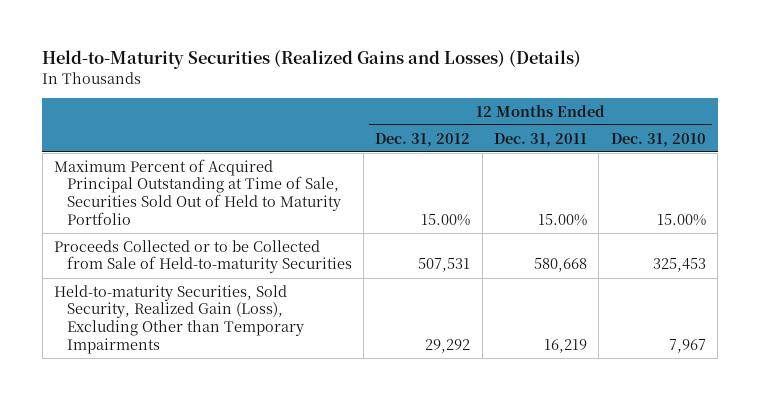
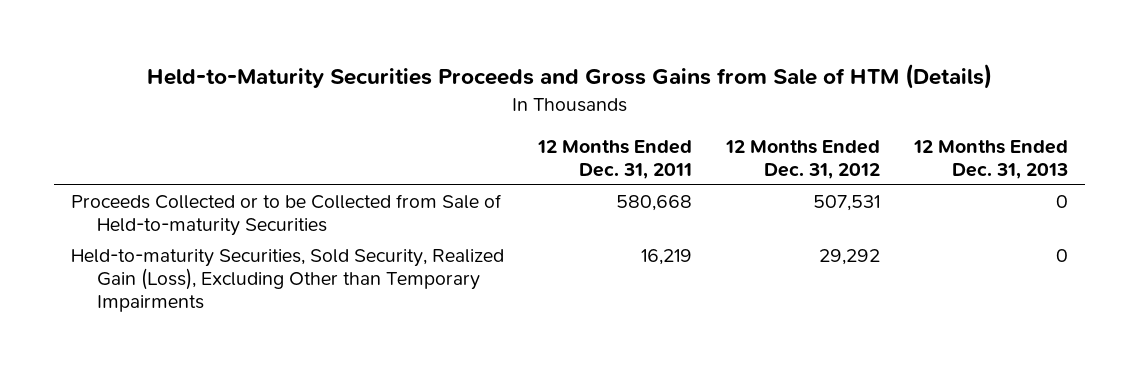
[42,50,582,70] Held-to-Maturity Securities (Realized Gains and Losses) (Details) -> [146,64,992,90] Held-to-Maturity Securities Proceeds and Gross Gains from Sale of HTM (Details)
[610,132,706,147] Dec. 31, 2010 -> none
none -> [913,139,1069,179] 12 Months Ended Dec. 31, 2013
[53,158,341,225] Maximum Percent of Acquired Principal Outstanding at Time of Sale, Securities Sold Out of Held to Maturity Portfolio -> none

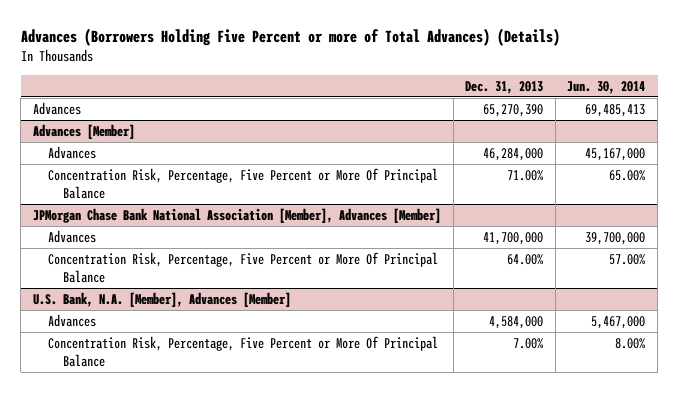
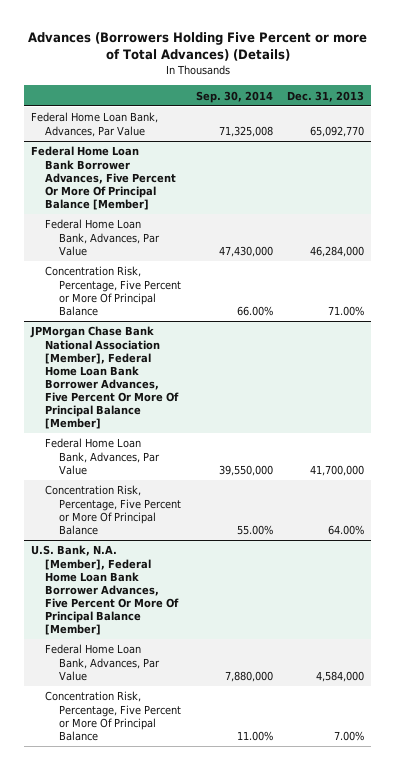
[567,80,646,94] Jun. 30, 2014 -> none
none -> [195,90,273,103] Sep. 30, 2014
[32,101,81,115] Advances -> none
[32,123,135,139] Advances [Member] -> none
none -> [31,112,159,137] Federal Home Loan Bank, Advances, Par Value
none -> [31,146,177,210] Federal Home Loan Bank Borrower Advances, Five Percent Or More Of Principal Balance [Member]
[47,145,96,159] Advances -> [45,219,161,256] Federal Home Loan Bank, Advances, Par Value
[32,207,441,223] JPMorgan Chase Bank National Association [Member], Advances [Member] -> none
none -> [30,326,180,429] JPMorgan Chase Bank National Association [Member], Federal Home Loan Bank Borrower Advances, Five Percent Or More Of Principal Balance [Member]
[47,229,96,243] Advances -> [45,438,161,475] Federal Home Loan Bank, Advances, Par Value
[32,291,291,307] U.S. Bank, N.A. [Member], Advances [Member] -> none
none -> [31,545,180,635] U.S. Bank, N.A. [Member], Federal Home Loan Bank Borrower Advances, Five Percent Or More Of Principal Balance [Member]
[47,313,96,327] Advances -> [45,644,161,681] Federal Home Loan Bank, Advances, Par Value

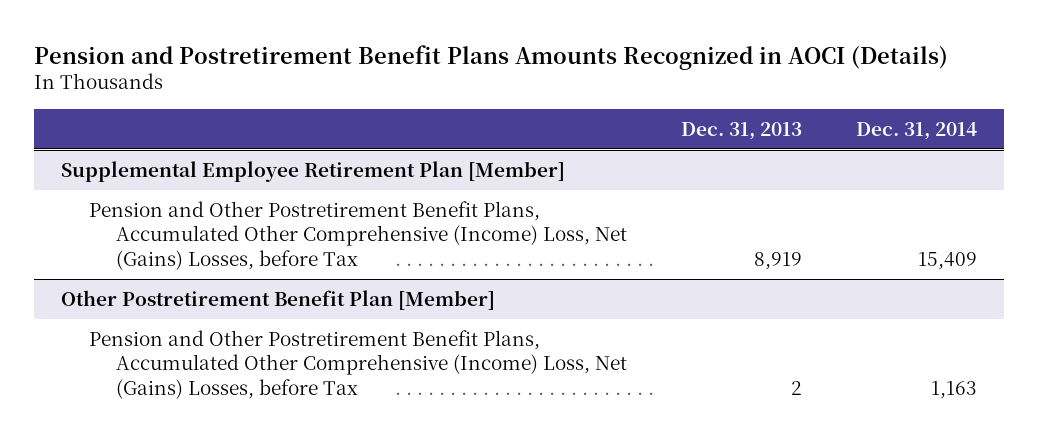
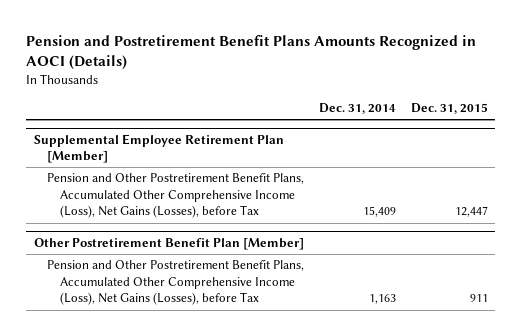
[681,121,803,140] Dec. 31, 2013 -> none
none -> [410,103,488,115] Dec. 31, 2015
[88,200,628,270] Pension and Other Postretirement Benefit Plans, Accumulated Other Comprehensive (Income) Loss, Net (Gains) Losses, before Tax -> [46,173,304,219] Pension and Other Postretirement Benefit Plans, Accumulated Other Comprehensive Income (Loss), Net Gains (Losses), before Tax
[88,329,628,399] Pension and Other Postretirement Benefit Plans, Accumulated Other Comprehensive (Income) Loss, Net (Gains) Losses, before Tax -> [46,260,304,306] Pension and Other Postretirement Benefit Plans, Accumulated Other Comprehensive Income (Loss), Net Gains (Losses), before Tax

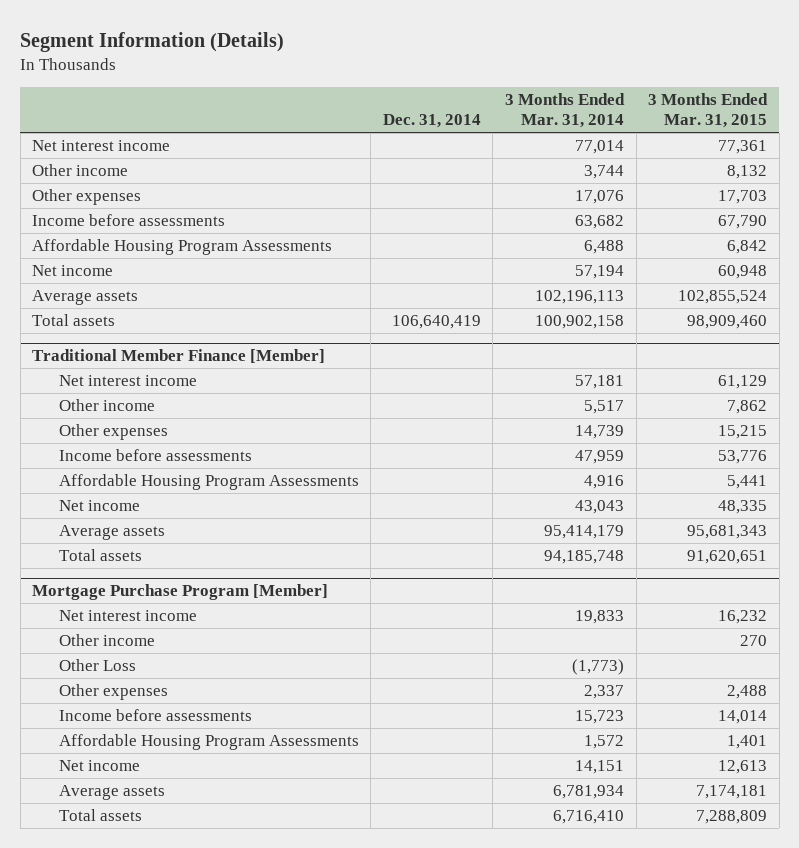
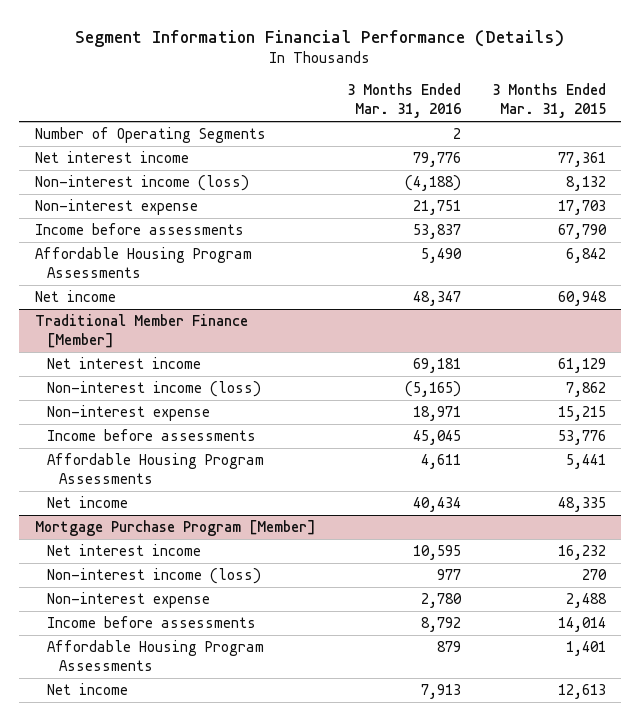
[20,31,285,52] Segment Information (Details) -> [75,29,565,47] Segment Information Financial Performance (Details)
[382,114,481,129] Dec. 31, 2014 -> none
[504,93,625,129] 3 Months Ended Mar. 31, 2014 -> none
none -> [346,83,461,119] 3 Months Ended Mar. 31, 2016
none -> [34,127,266,144] Number of Operating Segments
[32,163,129,176] Other income -> [34,175,249,192] Non-interest income (loss)
[32,188,142,205] Other expenses -> [34,199,198,216] Non-interest expense
[32,289,139,305] Average assets -> none
[32,313,116,326] Total assets -> none
[58,398,155,411] Other income -> [46,381,261,398] Non-interest income (loss)
[58,423,168,440] Other expenses -> [46,405,210,422] Non-interest expense
[58,524,165,540] Average assets -> none
[58,548,142,561] Total assets -> none
[58,658,136,671] Other Loss -> none
[58,633,155,646] Other income -> [46,568,261,585] Non-interest income (loss)
[58,683,168,700] Other expenses -> [46,592,210,609] Non-interest expense
[58,784,165,800] Average assets -> none
[58,808,142,821] Total assets -> none

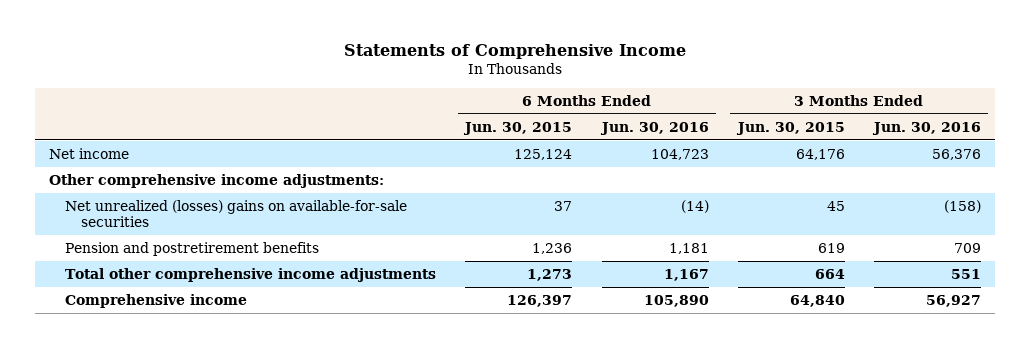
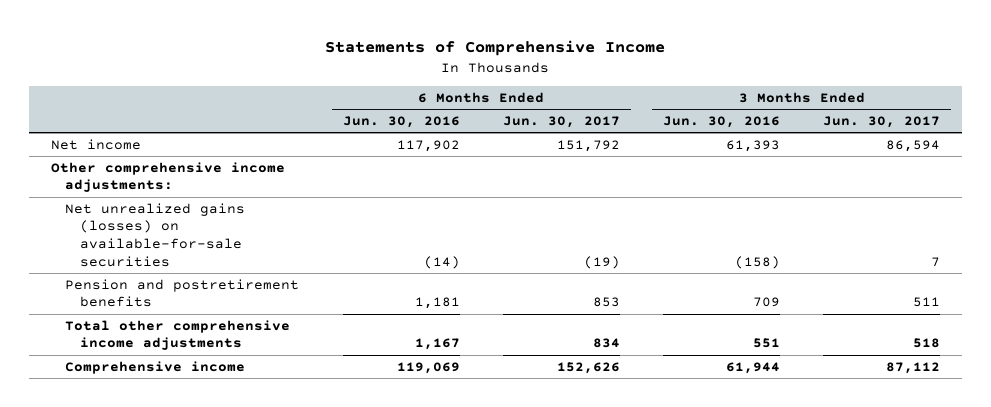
[463,121,573,135] Jun. 30, 2015 -> none
[735,121,845,135] Jun. 30, 2015 -> none
none -> [502,116,620,129] Jun. 30, 2017
none -> [823,116,941,129] Jun. 30, 2017
[650,148,709,160] 104,723 -> [396,139,460,152] 117,902
[931,148,981,160] 56,376 -> [726,139,781,152] 61,393
[65,199,408,227] Net unrealized (losses) gains on available-for-sale securities -> [65,202,246,267] Net unrealized gains (losses) on available-for-sale securities
[643,294,709,307] 105,890 -> [396,361,460,374] 119,069
[925,294,981,307] 56,927 -> [726,361,781,374] 61,944

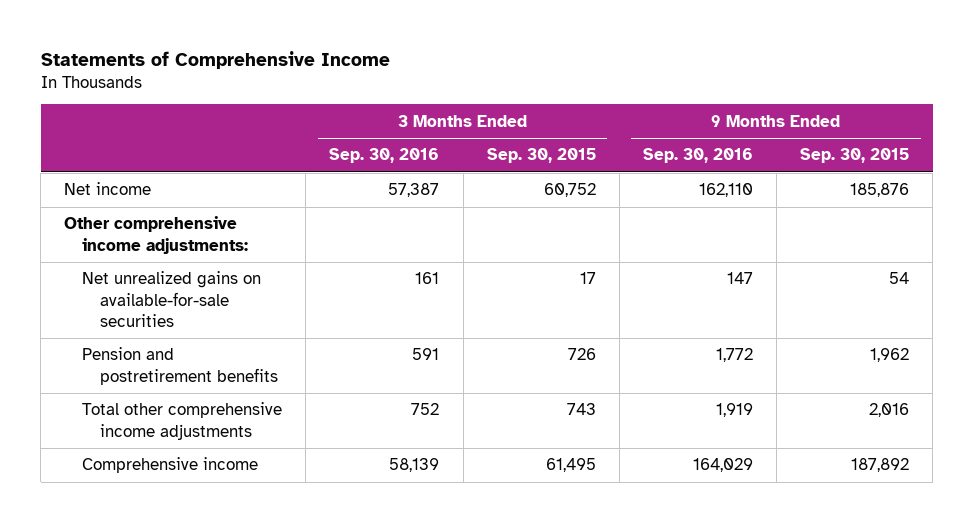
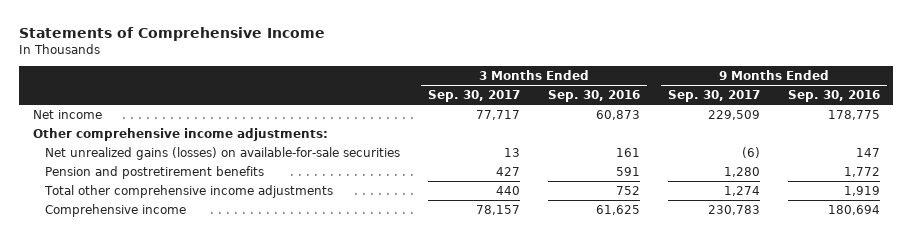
[486,148,596,164] Sep. 30, 2015 -> none
[799,148,909,164] Sep. 30, 2015 -> none
none -> [428,90,521,103] Sep. 30, 2017
none -> [667,90,760,103] Sep. 30, 2017
[388,183,440,198] 57,387 -> [596,109,641,120] 60,873
[698,183,753,198] 162,110 -> [827,109,880,120] 178,775
[82,271,262,327] Net unrealized gains on available-for-sale securities -> [45,146,401,160] Net unrealized gains (losses) on available-for-sale securities
[389,458,440,473] 58,139 -> [596,204,641,215] 61,625
[692,458,753,473] 164,029 -> [827,204,880,215] 180,694

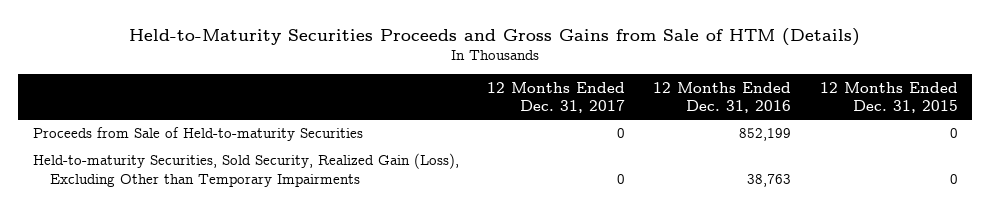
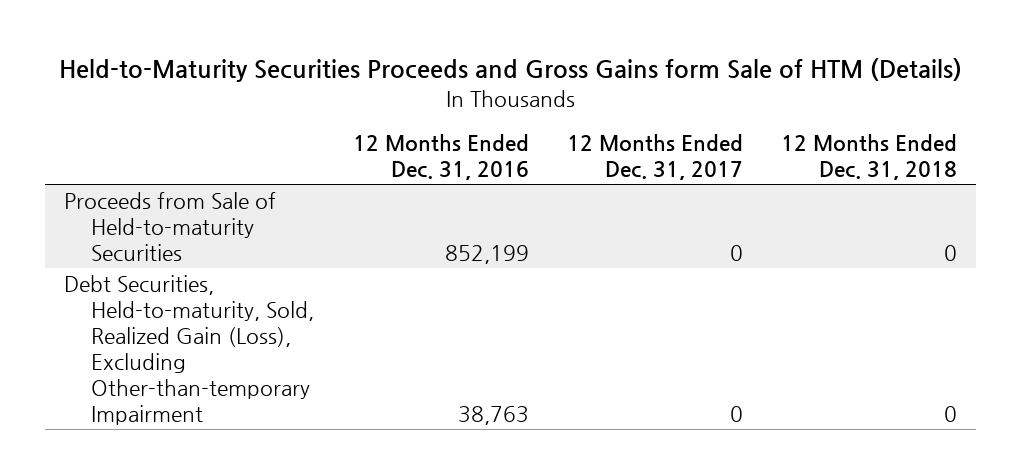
[129,27,861,46] Held-to-Maturity Securities Proceeds and Gross Gains from Sale of HTM (Details) -> [58,58,962,83] Held-to-Maturity Securities Proceeds and Gross Gains form Sale of HTM (Details)
[819,81,958,114] 12 Months Ended Dec. 31, 2015 -> none
none -> [781,133,958,180] 12 Months Ended Dec. 31, 2018
[32,153,459,187] Held-to-maturity Securities, Sold Security, Realized Gain (Loss), Excluding Other than Temporary Impairments -> [63,275,315,425] Debt Securities, Held-to-maturity, Sold, Realized Gain (Loss), Excluding Other-than-temporary Impairment

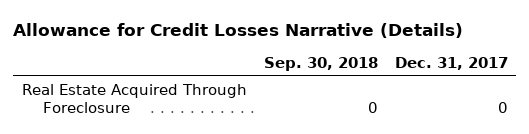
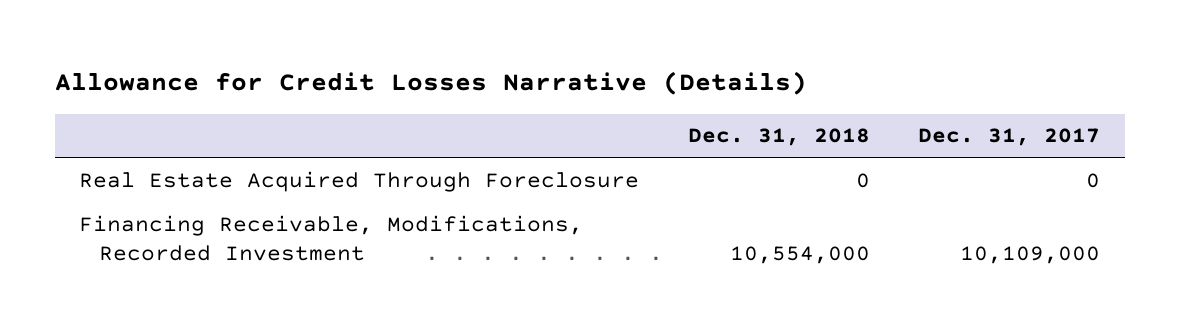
[263,57,378,72] Sep. 30, 2018 -> none
none -> [687,128,870,147] Dec. 31, 2018
none -> [78,214,583,261] Financing Receivable, Modifications, Recorded Investment

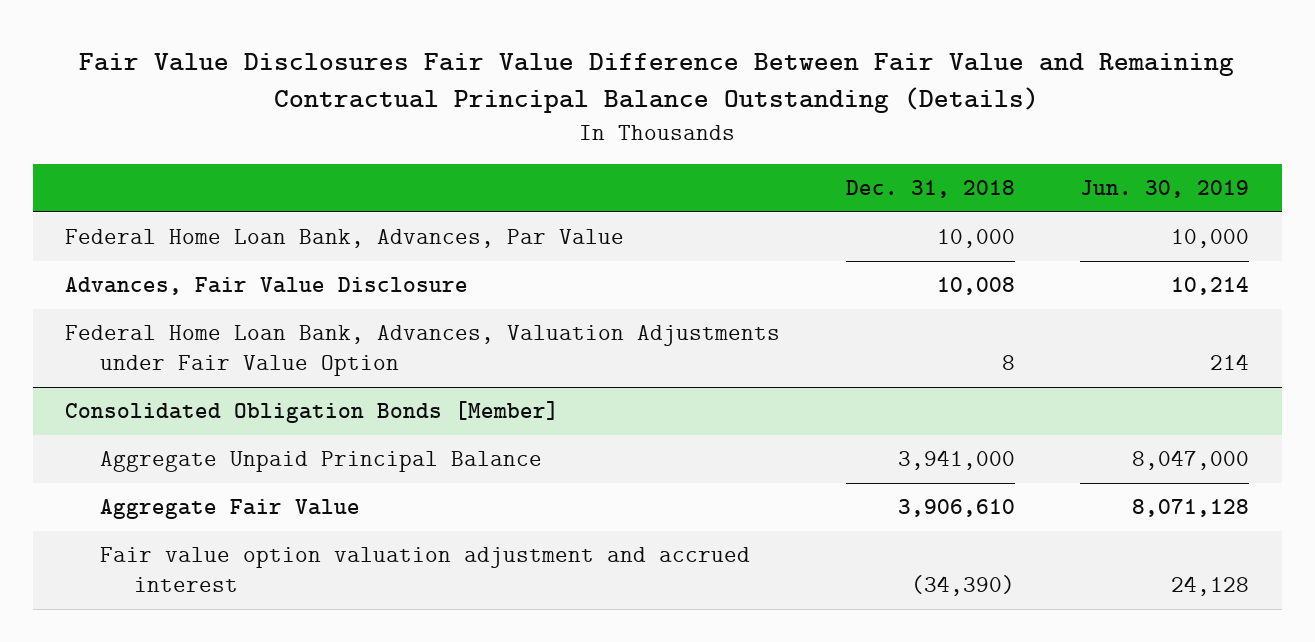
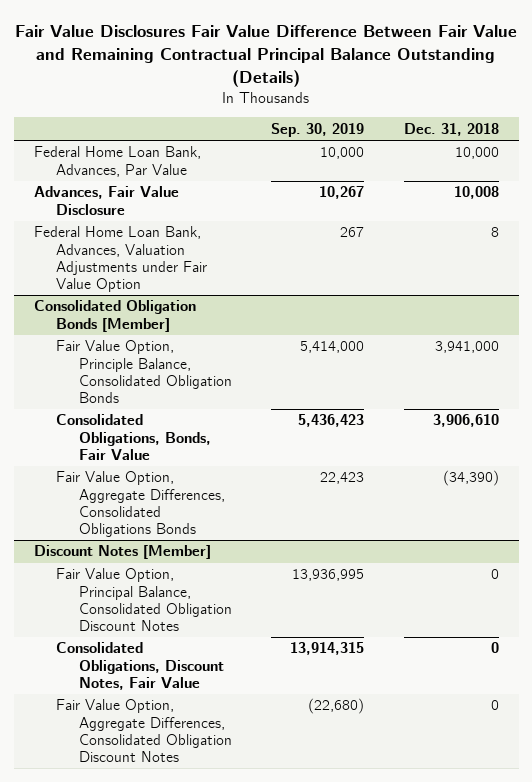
[1080,179,1250,198] Jun. 30, 2019 -> none
none -> [271,122,365,137] Sep. 30, 2019
[99,451,542,473] Aggregate Unpaid Principal Balance -> [56,340,232,403] Fair Value Option, Principle Balance, Consolidated Obligation Bonds
[99,499,360,520] Aggregate Fair Value -> [56,414,211,460] Consolidated Obligations, Bonds, Fair Value
[99,547,750,593] Fair value option valuation adjustment and accrued interest -> [56,471,225,537] Fair Value Option, Aggregate Differences, Consolidated Obligations Bonds
none -> [33,545,211,560] Discount Notes [Member]
none -> [56,568,232,631] Fair Value Option, Principal Balance, Consolidated Obligation Discount Notes
none -> [56,642,224,690] Consolidated Obligations, Discount Notes, Fair Value
none -> [56,699,232,762] Fair Value Option, Aggregate Differences, Consolidated Obligation Discount Notes

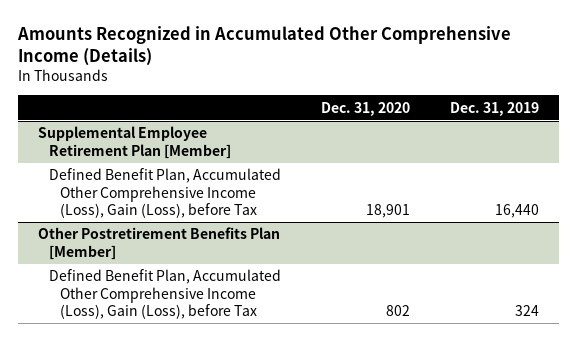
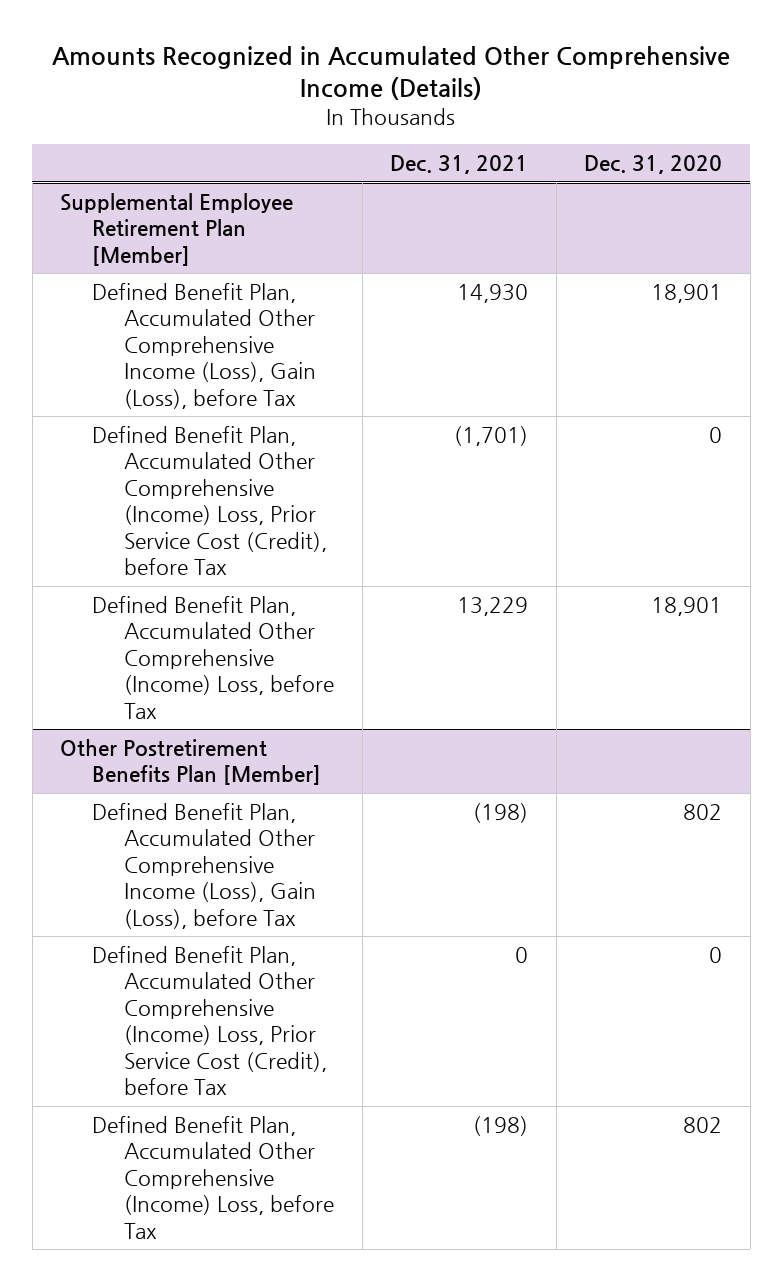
[450,101,540,116] Dec. 31, 2019 -> none
none -> [390,155,529,175] Dec. 31, 2021
none -> [92,425,328,576] Defined Benefit Plan, Accumulated Other Comprehensive (Income) Loss, Prior Service Cost (Credit), before Tax
none -> [92,595,335,719] Defined Benefit Plan, Accumulated Other Comprehensive (Income) Loss, before Tax
none -> [92,945,328,1096] Defined Benefit Plan, Accumulated Other Comprehensive (Income) Loss, Prior Service Cost (Credit), before Tax
none -> [92,1115,335,1239] Defined Benefit Plan, Accumulated Other Comprehensive (Income) Loss, before Tax

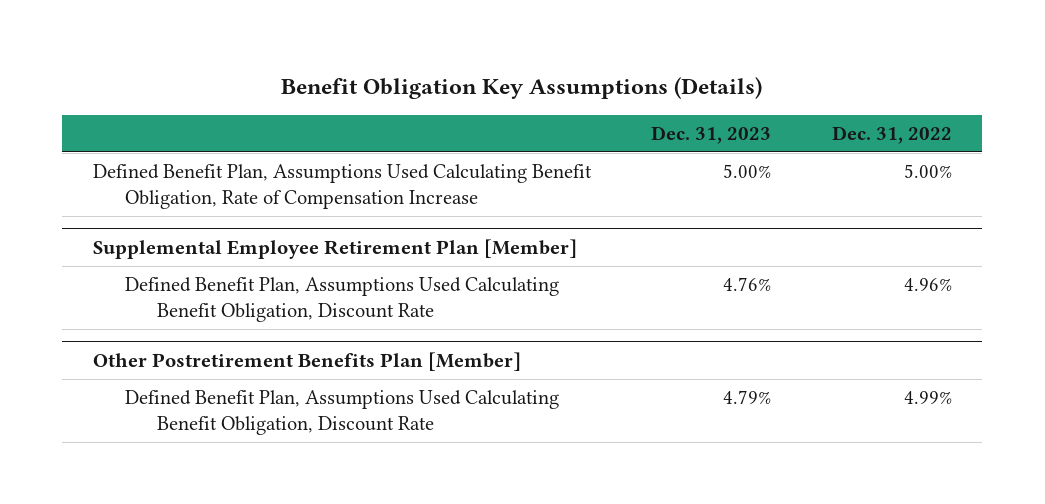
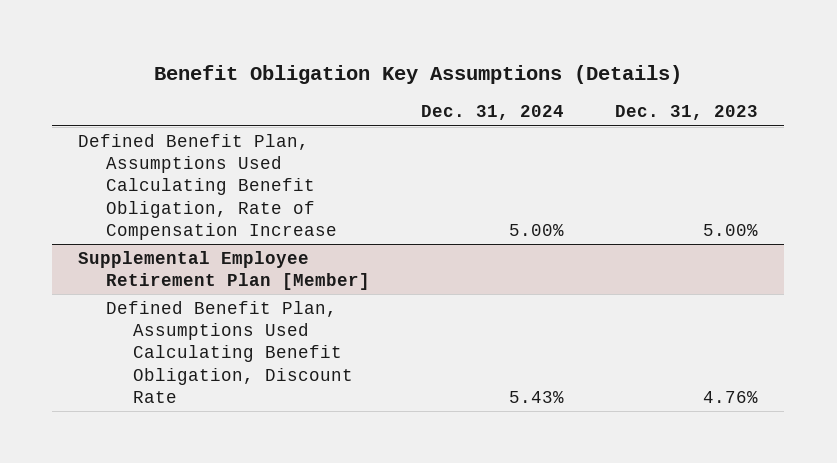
[832,125,953,144] Dec. 31, 2022 -> none
none -> [421,105,565,121] Dec. 31, 2024
[92,352,521,372] Other Postretirement Benefits Plan [Member] -> none
[124,390,559,436] Defined Benefit Plan, Assumptions Used Calculating Benefit Obligation, Discount Rate -> none

